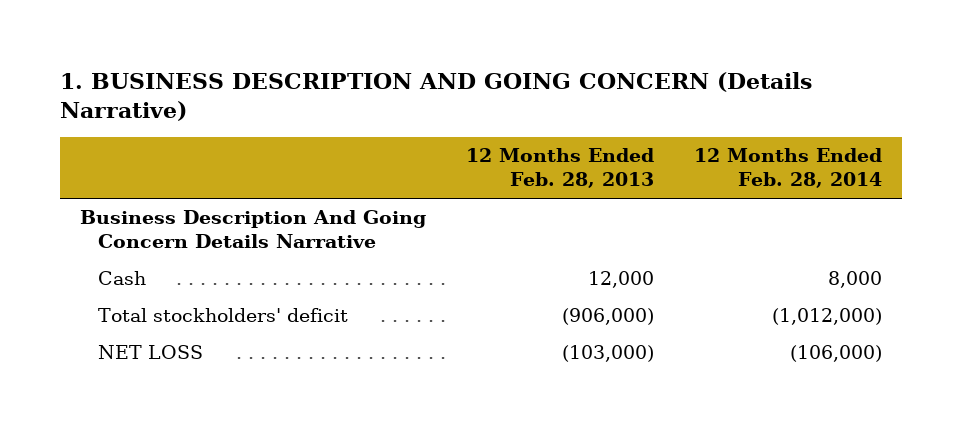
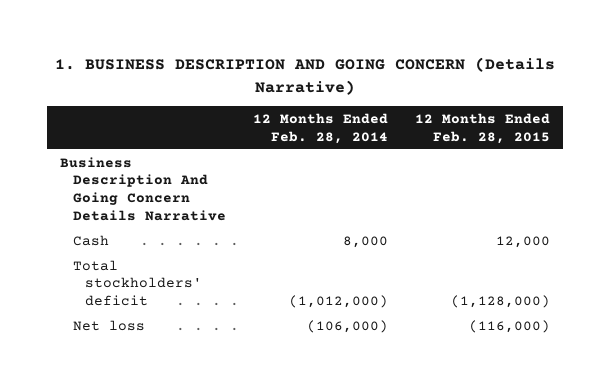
[466,148,655,189] 12 Months Ended Feb. 28, 2013 -> none
none -> [414,113,550,144] 12 Months Ended Feb. 28, 2015
[97,345,203,360] NET LOSS -> [72,319,145,331] Net loss

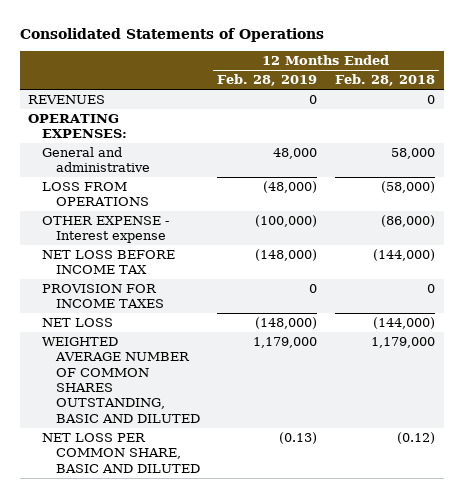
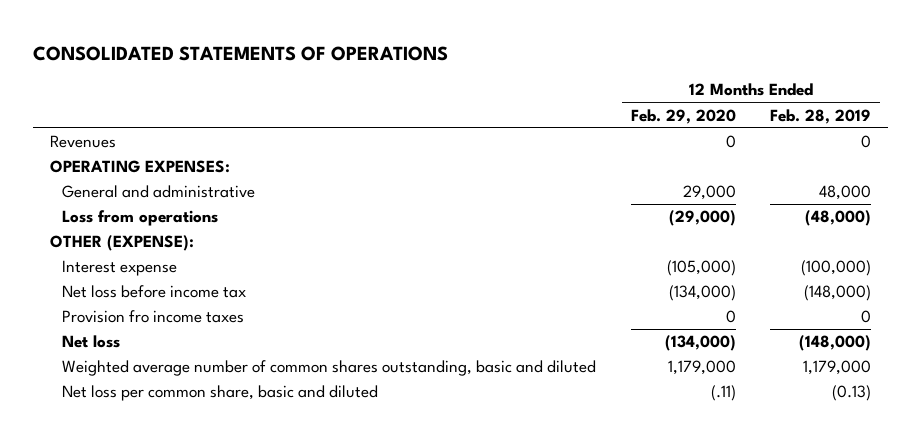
[19,27,324,42] Consolidated Statements of Operations -> [32,45,448,61] CONSOLIDATED STATEMENTS OF OPERATIONS
[334,74,435,87] Feb. 28, 2018 -> none
none -> [630,108,736,124] Feb. 29, 2020
[28,95,106,105] REVENUES -> [50,135,117,149] Revenues
[42,182,150,207] LOSS FROM OPERATIONS -> [62,210,219,227] Loss from operations
none -> [50,235,195,252] OTHER (EXPENSE):
[42,216,170,244] OTHER EXPENSE - Interest expense -> [62,260,178,277] Interest expense
[42,250,176,275] NET LOSS BEFORE INCOME TAX -> [62,285,247,299] Net loss before income tax
[42,284,165,309] PROVISION FOR INCOME TAXES -> [62,310,245,324] Provision fro income taxes
[42,318,114,328] NET LOSS -> [62,335,121,349] Net loss
[42,337,201,423] WEIGHTED AVERAGE NUMBER OF COMMON SHARES OUTSTANDING, BASIC AND DILUTED -> [62,360,597,377] Weighted average number of common shares outstanding, basic and diluted
[42,433,201,473] NET LOSS PER COMMON SHARE, BASIC AND DILUTED -> [62,385,379,402] Net loss per common share, basic and diluted

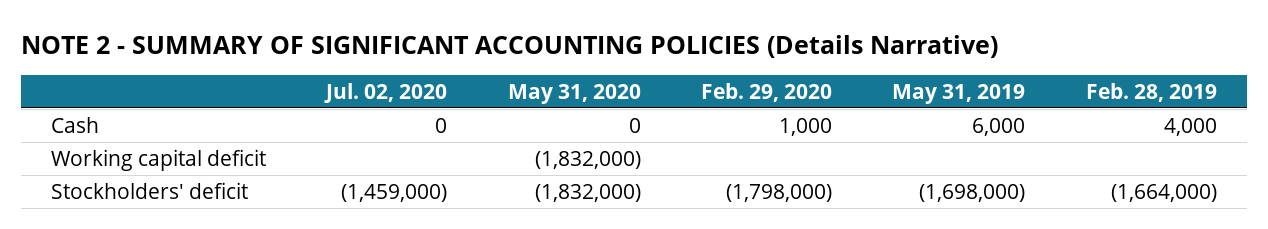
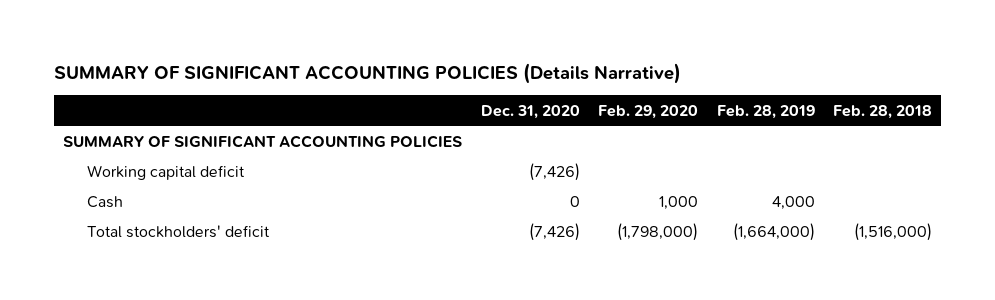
[20,34,998,58] NOTE 2 - SUMMARY OF SIGNIFICANT ACCOUNTING POLICIES (Details Narrative) -> [53,62,681,84] SUMMARY OF SIGNIFICANT ACCOUNTING POLICIES (Details Narrative)
[324,82,448,103] Jul. 02, 2020 -> none
[507,83,641,104] May 31, 2020 -> none
[892,83,1026,104] May 31, 2019 -> none
none -> [480,104,580,119] Dec. 31, 2020
none -> [833,104,933,119] Feb. 28, 2018
none -> [63,134,463,148] SUMMARY OF SIGNIFICANT ACCOUNTING POLICIES
[51,117,100,134] Cash -> [87,195,124,208] Cash
[51,182,249,200] Stockholders' deficit -> [87,224,271,238] Total stockholders' deficit

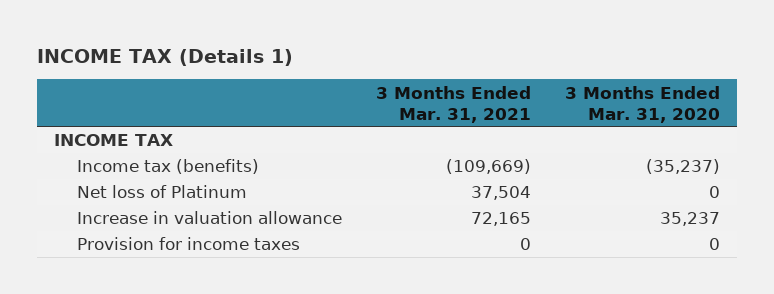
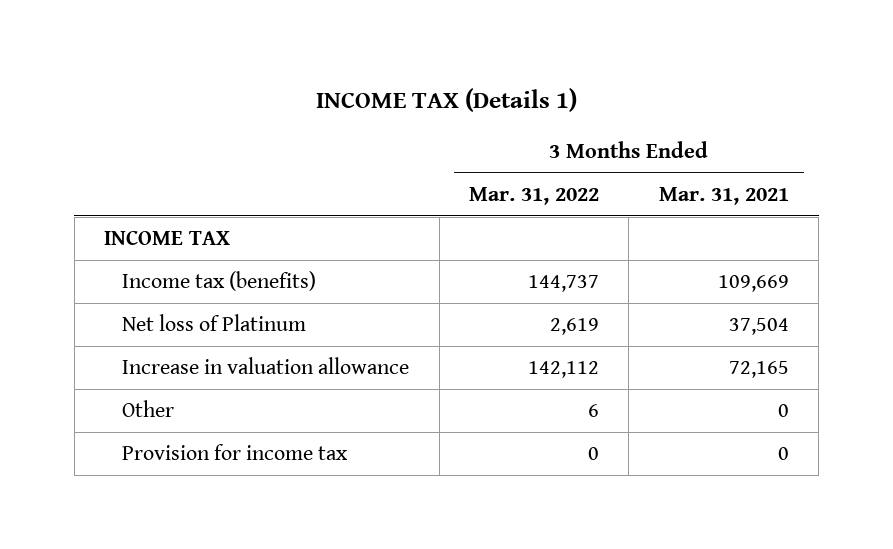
[564,85,720,123] 3 Months Ended Mar. 31, 2020 -> none
none -> [469,187,600,206] Mar. 31, 2022
[445,159,531,175] (109,669) -> [717,275,789,293] 109,669
none -> [122,400,175,418] Other
[76,237,300,251] Provision for income taxes -> [122,444,349,461] Provision for income tax

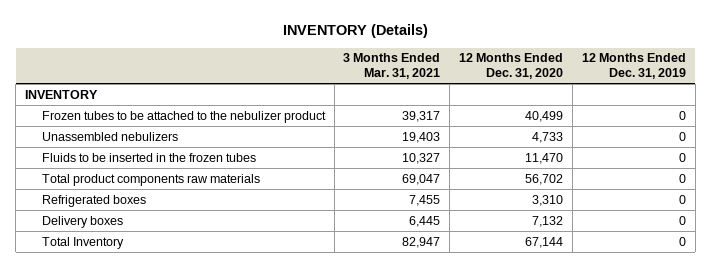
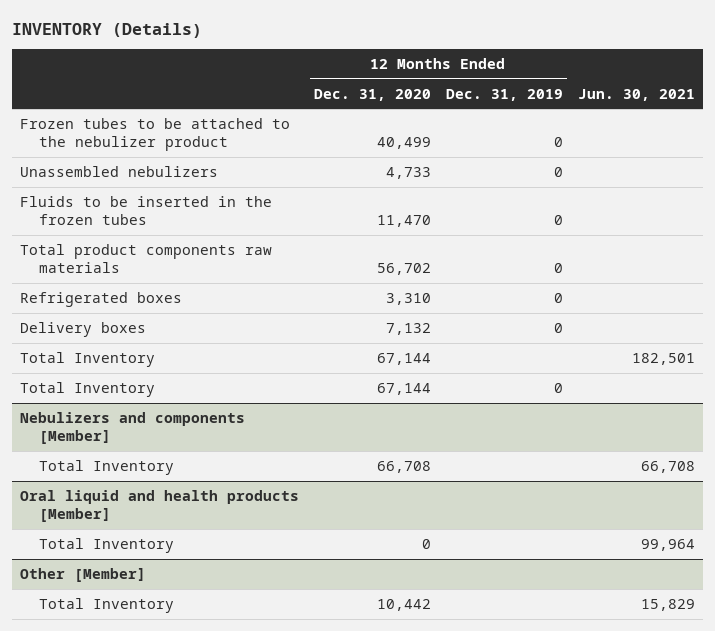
[343,53,441,80] 3 Months Ended Mar. 31, 2021 -> none
none -> [578,88,696,101] Jun. 30, 2021
[25,89,99,99] INVENTORY -> none
none -> [19,351,155,367] Total Inventory
none -> [19,411,245,445] Nebulizers and components [Member]
none -> [38,459,174,475] Total Inventory
none -> [19,489,299,523] Oral liquid and health products [Member]
none -> [38,537,174,553] Total Inventory
none -> [19,567,146,582] Other [Member]
none -> [38,597,174,613] Total Inventory

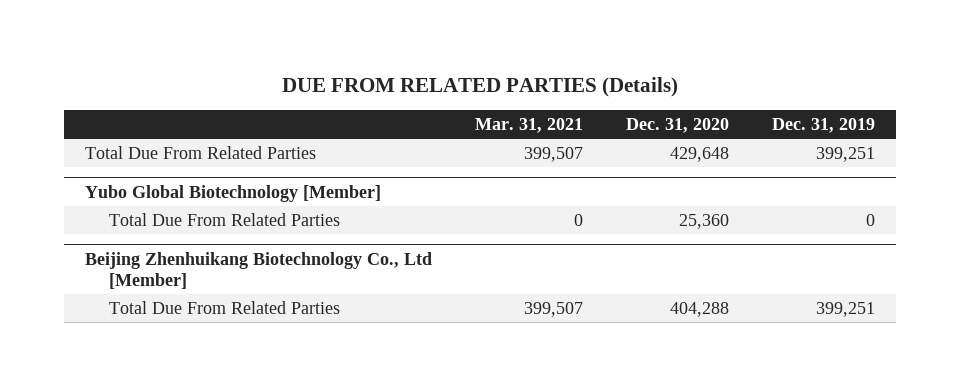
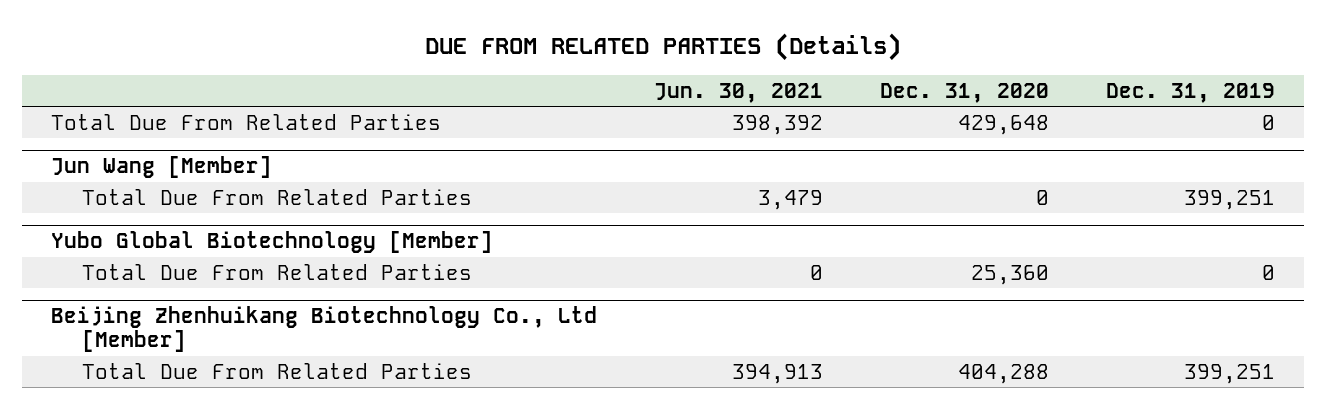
[474,118,583,134] Mar. 31, 2021 -> none
none -> [653,83,823,104] Jun. 30, 2021
[815,146,875,162] 399,251 -> [1262,114,1276,130] 0
none -> [50,156,272,179] Jun Wang [Member]
none -> [81,188,472,205] Total Due From Related Parties

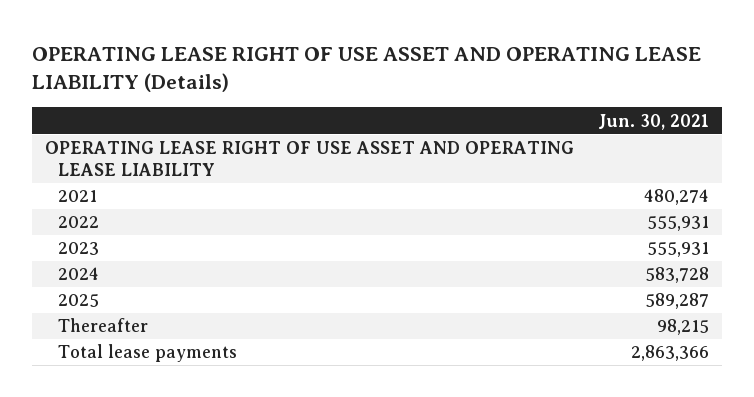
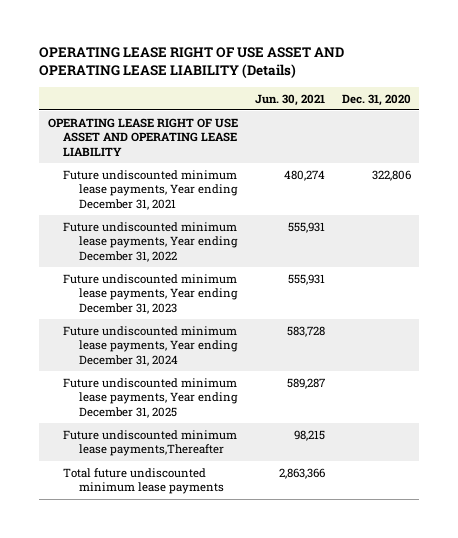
none -> [341,93,411,106] Dec. 31, 2020
[58,190,98,203] 2021 -> [63,169,238,211] Future undiscounted minimum lease payments, Year ending December 31, 2021
[58,216,100,229] 2022 -> [63,221,238,263] Future undiscounted minimum lease payments, Year ending December 31, 2022
[58,242,100,256] 2023 -> [63,273,238,315] Future undiscounted minimum lease payments, Year ending December 31, 2023
[58,267,100,281] 2024 -> [63,325,238,367] Future undiscounted minimum lease payments, Year ending December 31, 2024
[58,294,100,308] 2025 -> [63,377,238,419] Future undiscounted minimum lease payments, Year ending December 31, 2025
[58,318,149,333] Thereafter -> [63,429,238,457] Future undiscounted minimum lease payments,Thereafter
[58,344,238,363] Total lease payments -> [63,467,224,495] Total future undiscounted minimum lease payments

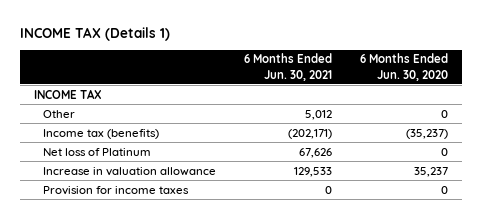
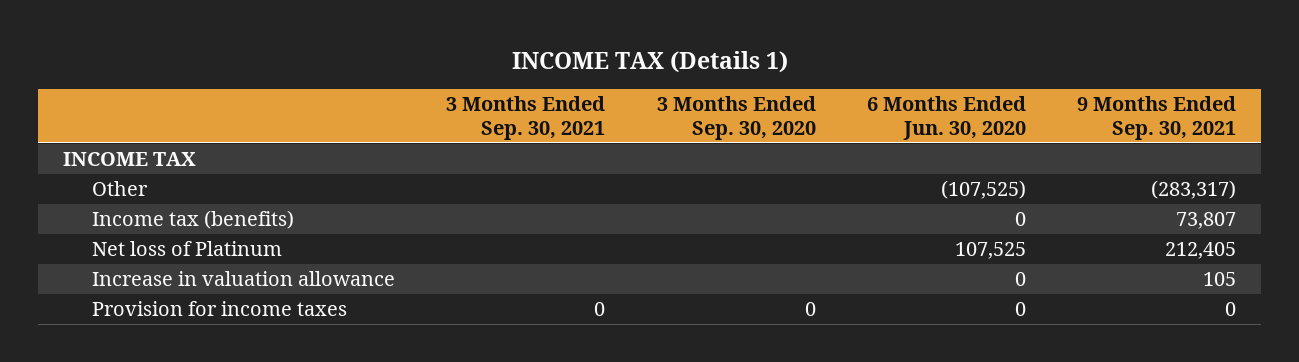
[243,53,332,81] 6 Months Ended Jun. 30, 2021 -> none
none -> [446,95,606,141] 3 Months Ended Sep. 30, 2021
none -> [656,95,816,141] 3 Months Ended Sep. 30, 2020
none -> [1076,95,1236,141] 9 Months Ended Sep. 30, 2021
[441,109,449,118] 0 -> [940,179,1026,199] (107,525)
[406,128,449,139] (35,237) -> [1014,211,1026,226] 0
[441,147,449,156] 0 -> [954,241,1026,259] 107,525
[414,166,449,177] 35,237 -> [1014,271,1026,286] 0

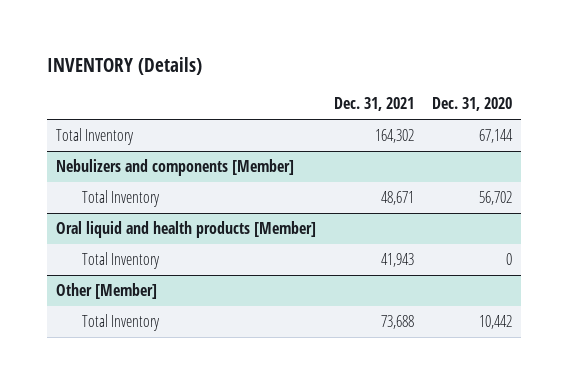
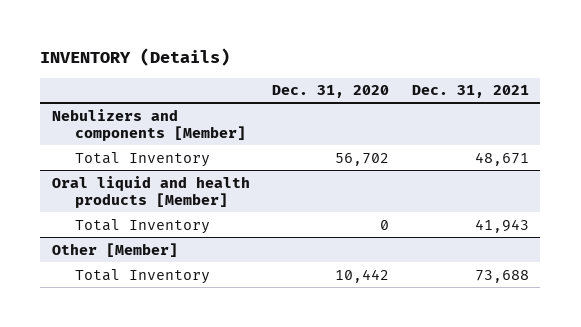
[56,128,135,146] Total Inventory -> none

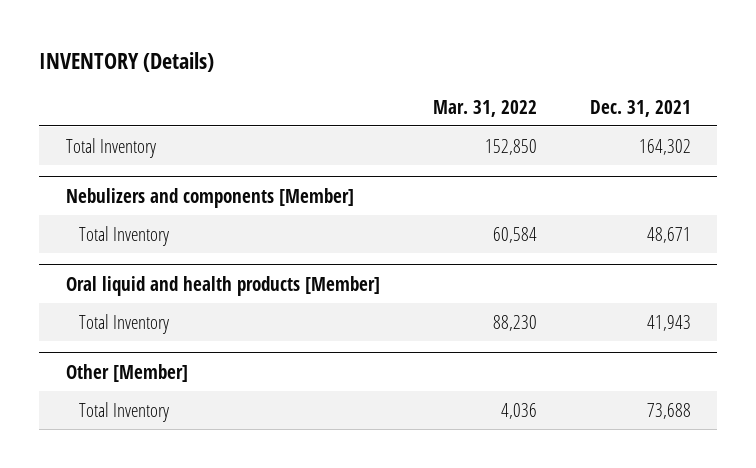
[272,85,390,99] Dec. 31, 2020 -> none
none -> [432,99,537,117] Mar. 31, 2022
none -> [65,137,156,158] Total Inventory

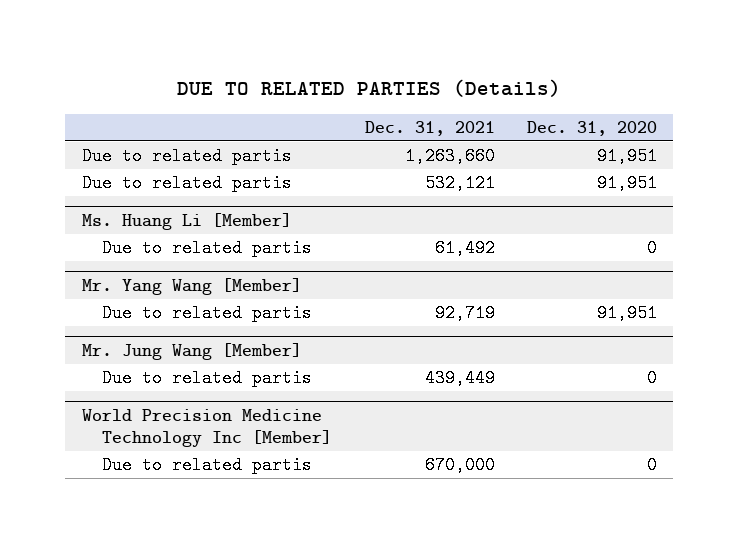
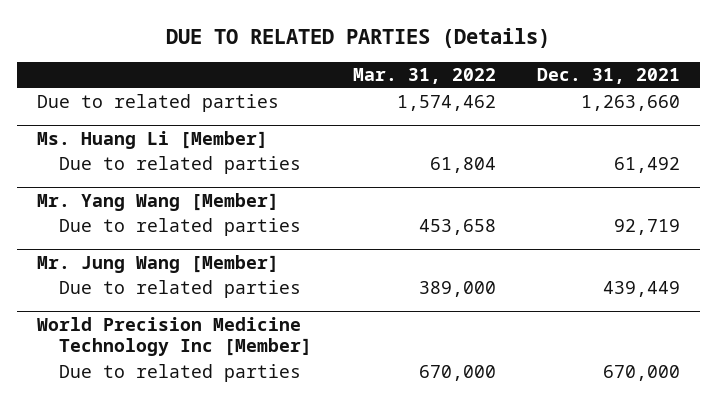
[527,121,658,137] Dec. 31, 2020 -> none
none -> [352,68,496,85] Mar. 31, 2022
[81,147,292,166] Due to related partis -> none
[81,174,292,193] Due to related partis -> [37,94,280,113] Due to related parties
[424,174,495,193] 532,121 -> [580,95,680,112] 1,263,660
[101,239,312,258] Due to related partis -> [58,156,301,175] Due to related parties
[101,304,312,323] Due to related partis -> [58,218,301,237] Due to related parties
[101,369,312,388] Due to related partis -> [58,280,301,299] Due to related parties
[101,456,312,475] Due to related partis -> [58,364,301,383] Due to related parties

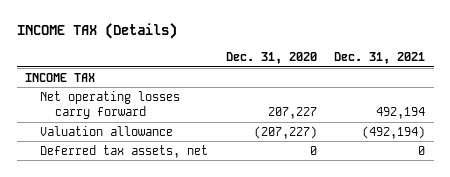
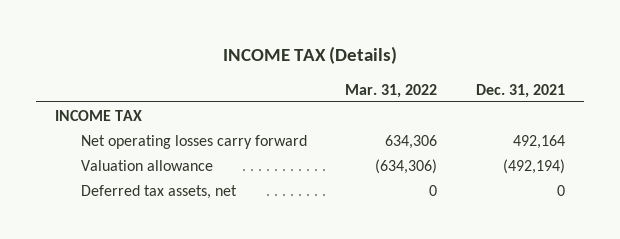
[225,52,317,65] Dec. 31, 2020 -> none
none -> [345,83,438,98] Mar. 31, 2022
[375,107,425,120] 492,194 -> [512,134,565,149] 492,164

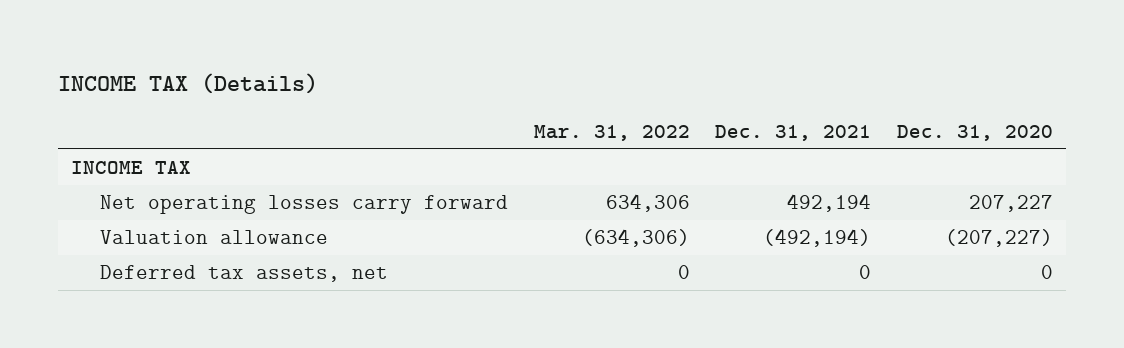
none -> [897,124,1054,141] Dec. 31, 2020
[512,134,565,149] 492,164 -> [787,194,872,213] 492,194

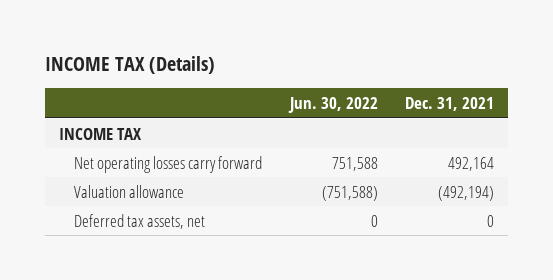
[533,124,690,141] Mar. 31, 2022 -> none
[897,124,1054,141] Dec. 31, 2020 -> none
none -> [287,97,378,114] Jun. 30, 2022
[787,194,872,213] 492,194 -> [448,156,495,171] 492,164

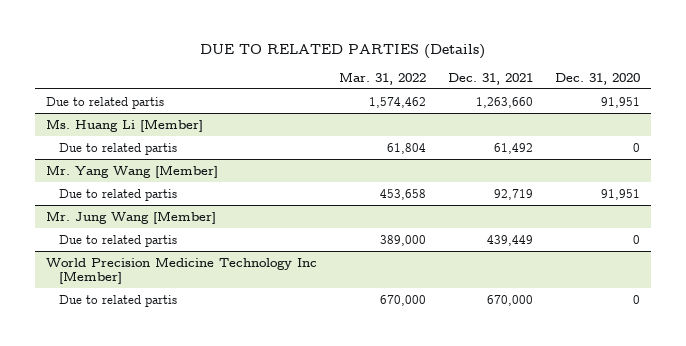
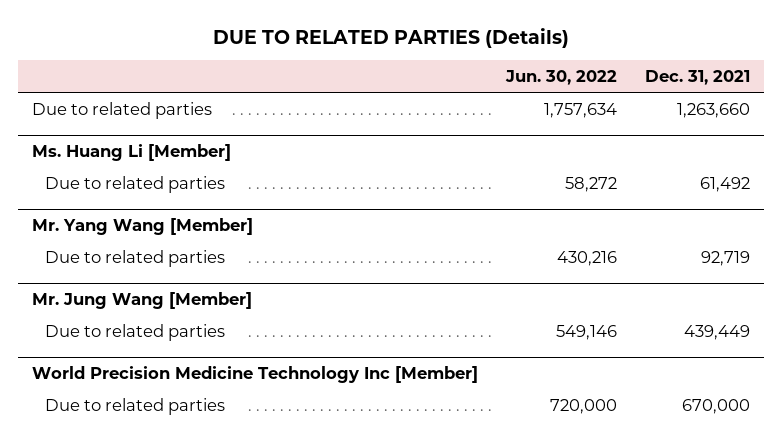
[339,71,427,85] Mar. 31, 2022 -> none
[555,72,641,85] Dec. 31, 2020 -> none
none -> [505,70,618,86] Jun. 30, 2022
[45,96,164,109] Due to related partis -> [32,101,213,119] Due to related parties
[59,142,178,155] Due to related partis -> [45,175,226,193] Due to related parties
[59,188,178,201] Due to related partis -> [45,249,226,267] Due to related parties
[59,234,178,247] Due to related partis -> [45,323,226,341] Due to related parties
[59,294,178,307] Due to related partis -> [45,397,226,415] Due to related parties

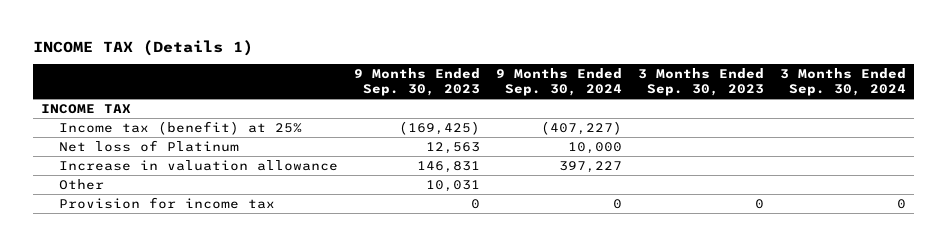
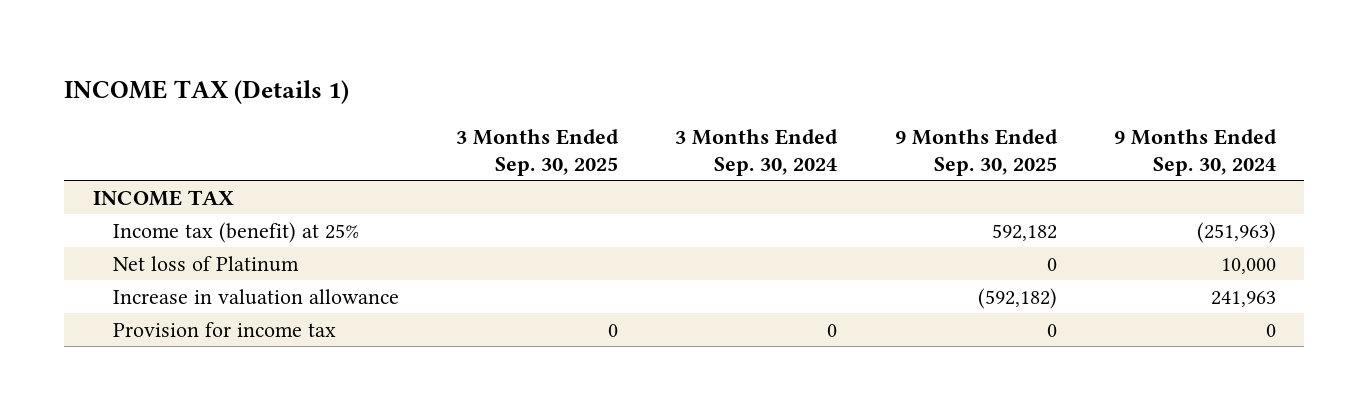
[353,68,480,97] 9 Months Ended Sep. 30, 2023 -> none
[637,68,764,97] 3 Months Ended Sep. 30, 2023 -> none
none -> [456,128,620,176] 3 Months Ended Sep. 30, 2025
none -> [894,128,1058,176] 9 Months Ended Sep. 30, 2025
[540,120,622,135] (407,227) -> [1196,221,1276,243] (251,963)
[58,178,104,190] Other -> none
[558,160,622,173] 397,227 -> [1210,290,1276,307] 241,963

